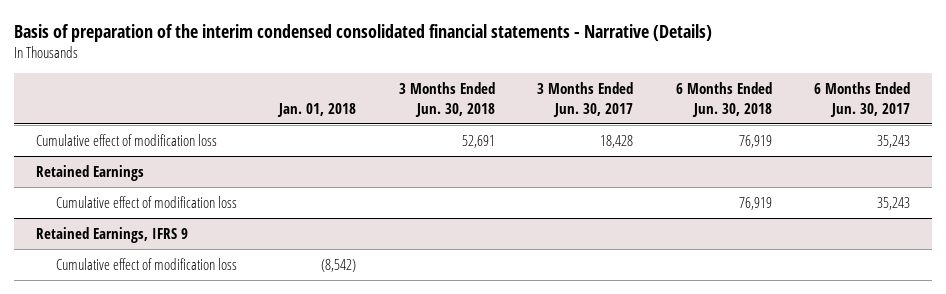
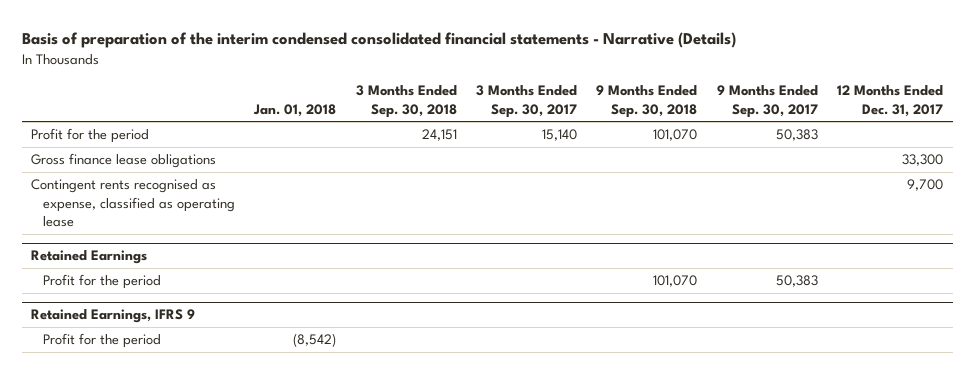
[398,82,495,117] 3 Months Ended Jun. 30, 2018 -> none
[537,82,634,117] 3 Months Ended Jun. 30, 2017 -> none
[675,82,772,117] 6 Months Ended Jun. 30, 2018 -> none
[814,82,911,117] 6 Months Ended Jun. 30, 2017 -> none
none -> [355,85,457,118] 3 Months Ended Sep. 30, 2018
none -> [475,85,577,118] 3 Months Ended Sep. 30, 2017
none -> [596,85,698,118] 9 Months Ended Sep. 30, 2018
none -> [716,85,818,118] 9 Months Ended Sep. 30, 2017
none -> [836,85,943,117] 12 Months Ended Dec. 31, 2017
[35,133,217,146] Cumulative effect of modification loss -> [31,128,150,144] Profit for the period
none -> [31,153,217,169] Gross finance lease obligations
none -> [31,179,235,228] Contingent rents recognised as expense, classified as operating lease
[55,195,237,208] Cumulative effect of modification loss -> [42,274,161,290] Profit for the period
[55,257,237,270] Cumulative effect of modification loss -> [42,333,161,349] Profit for the period

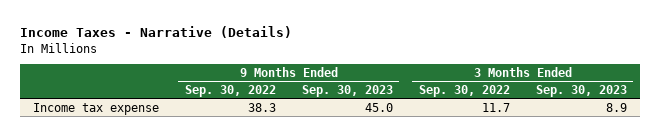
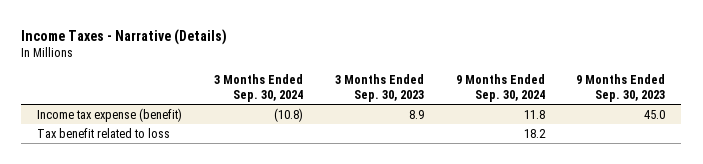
[184,84,276,97] Sep. 30, 2022 -> none
[418,84,510,97] Sep. 30, 2022 -> none
none -> [214,73,304,103] 3 Months Ended Sep. 30, 2024
none -> [455,73,545,103] 9 Months Ended Sep. 30, 2024
[32,102,159,115] Income tax expense -> [37,108,183,123] Income tax expense (benefit)
none -> [37,128,171,139] Tax benefit related to loss

